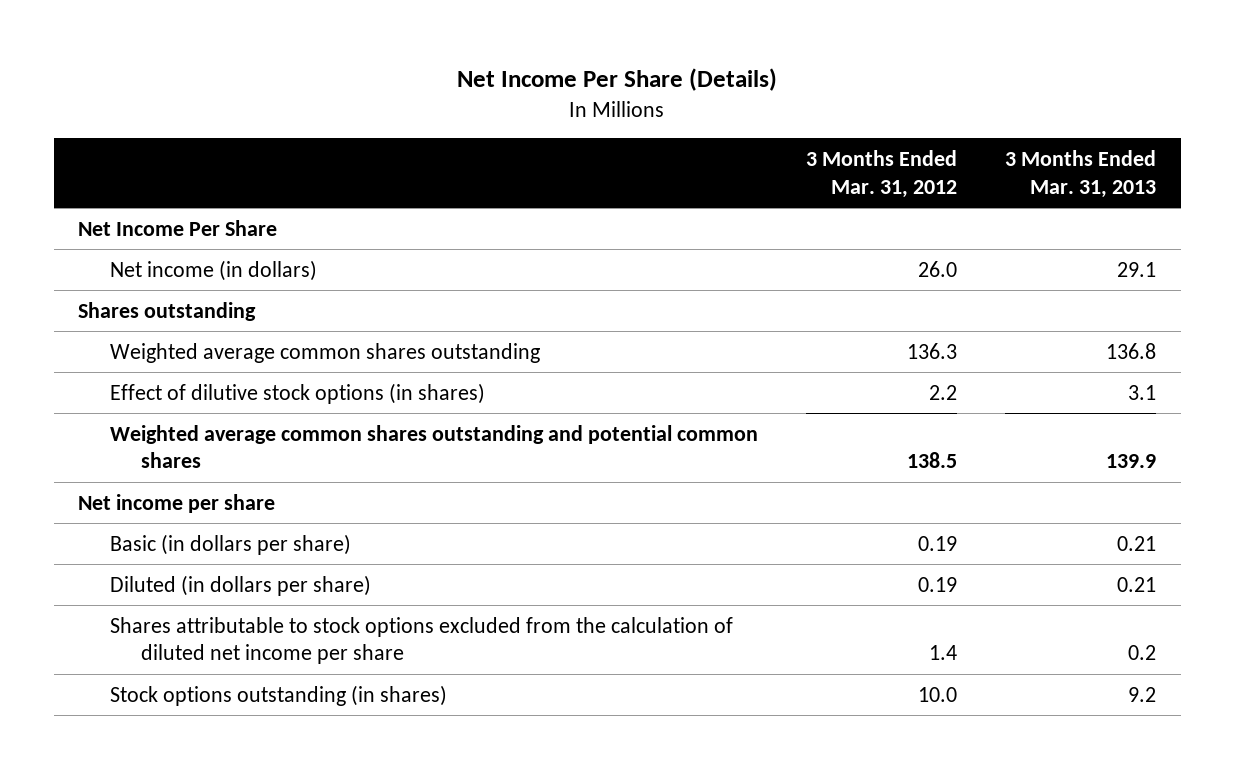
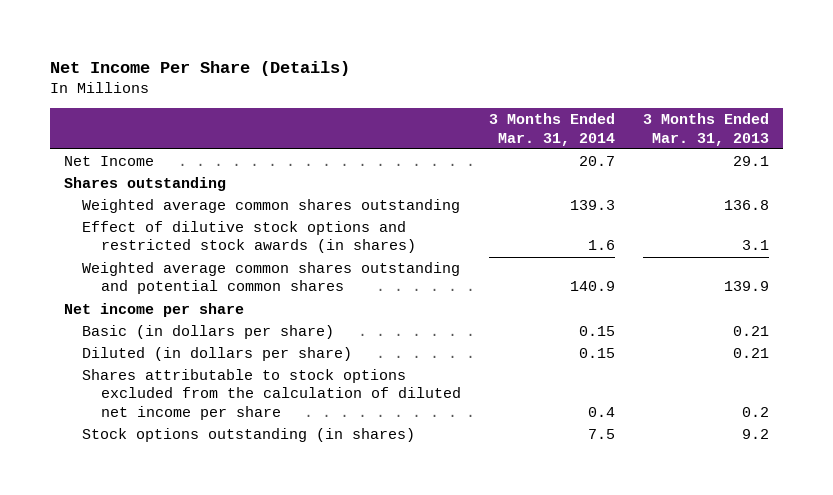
[806,149,958,198] 3 Months Ended Mar. 31, 2012 -> none
none -> [489,113,616,146] 3 Months Ended Mar. 31, 2014
[77,219,277,236] Net Income Per Share -> none
[109,259,317,281] Net income (in dollars) -> [63,156,154,167] Net Income
[109,382,485,404] Effect of dilutive stock options (in shares) -> [82,221,417,254] Effect of dilutive stock options and restricted stock awards (in shares)

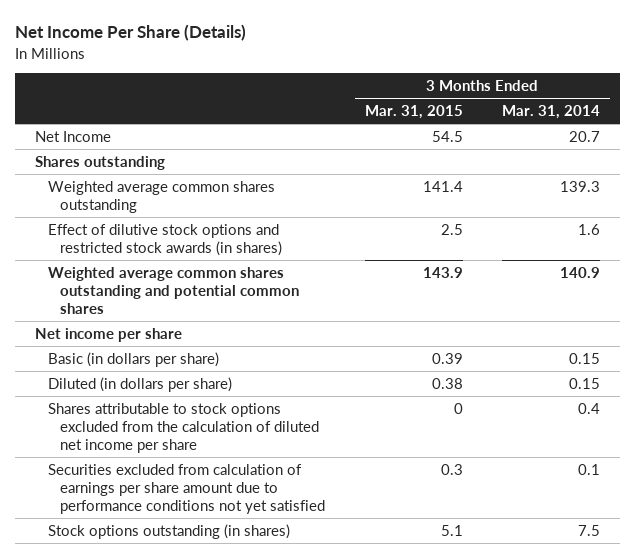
[643,113,770,146] 3 Months Ended Mar. 31, 2013 -> none
none -> [364,105,463,120] Mar. 31, 2015
none -> [47,463,326,514] Securities excluded from calculation of earnings per share amount due to performance conditions not yet satisfied

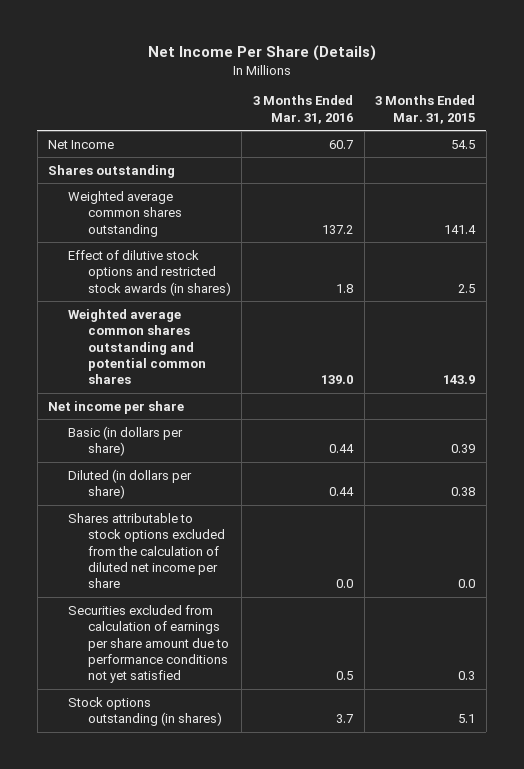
[502,105,601,120] Mar. 31, 2014 -> none
none -> [253,95,354,124] 3 Months Ended Mar. 31, 2016
[453,402,463,414] 0 -> [458,579,476,589] 0.0

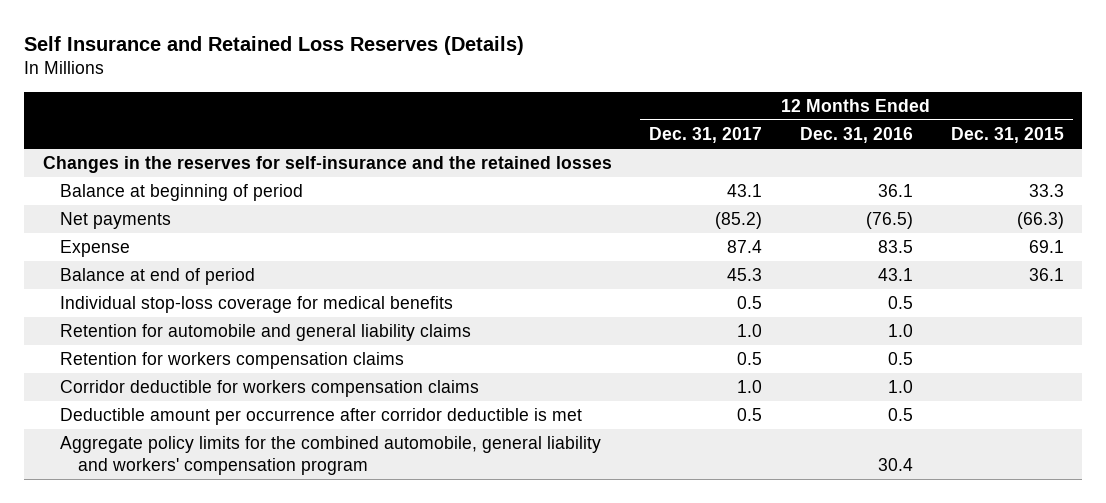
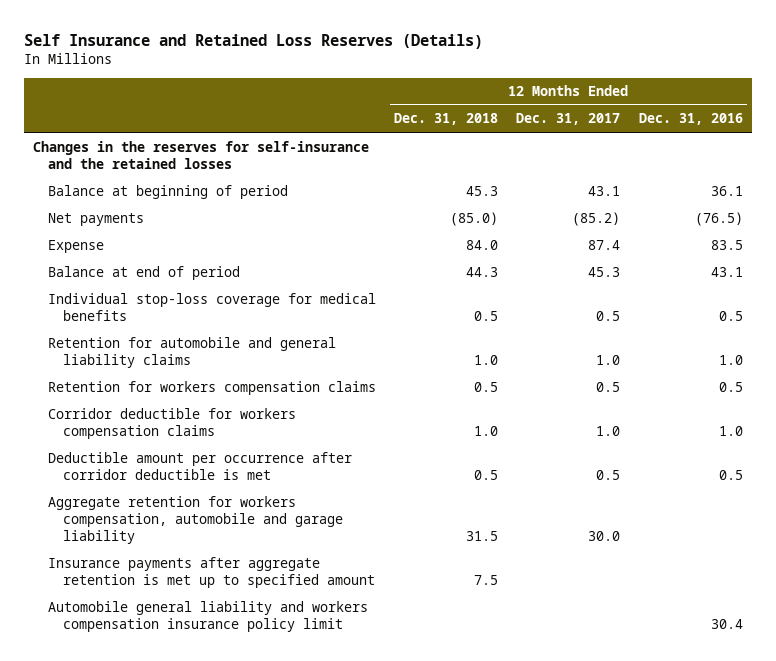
[950,126,1064,143] Dec. 31, 2015 -> none
none -> [394,113,499,126] Dec. 31, 2018
none -> [48,495,344,544] Aggregate retention for workers compensation, automobile and garage liability
none -> [48,556,376,588] Insurance payments after aggregate retention is met up to specified amount
[60,436,602,475] Aggregate policy limits for the combined automobile, general liability and workers' compensation program -> [48,600,369,632] Automobile general liability and workers compensation insurance policy limit

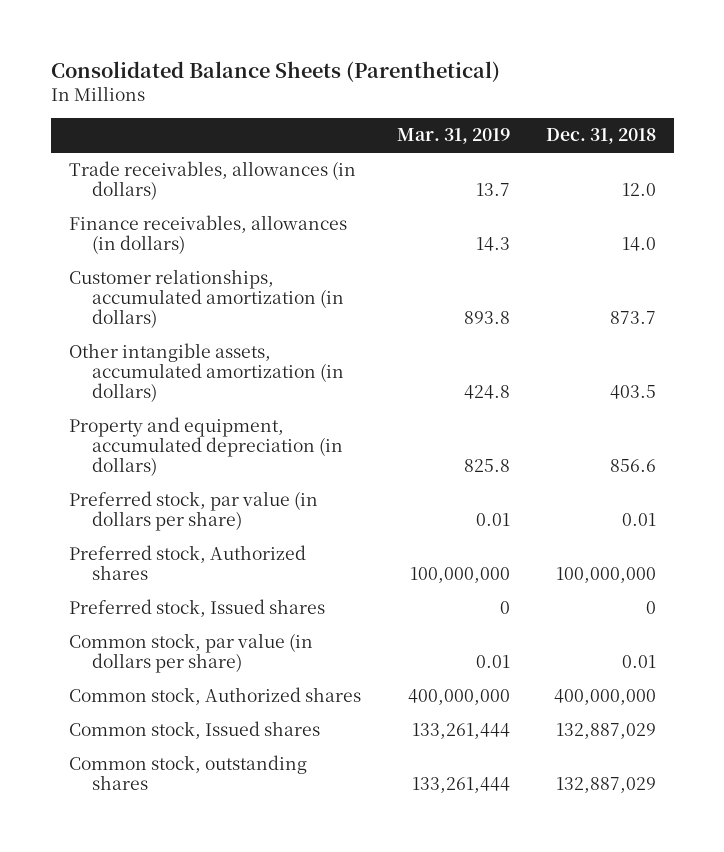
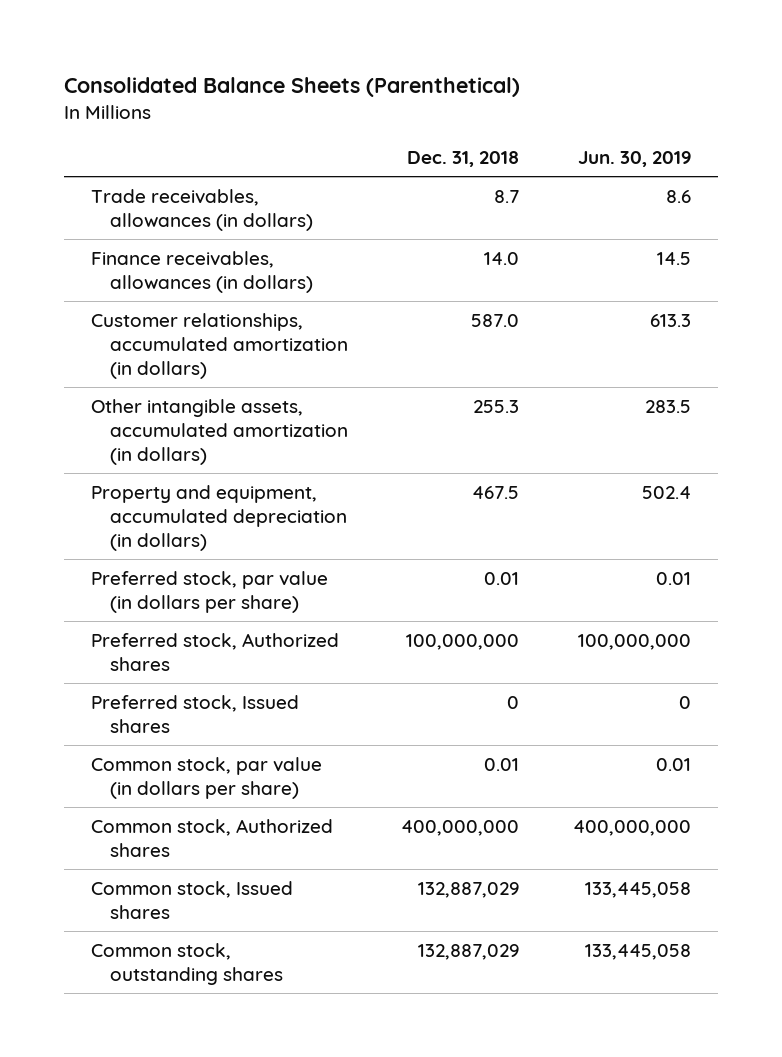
[396,128,510,145] Mar. 31, 2019 -> none
none -> [578,150,692,167] Jun. 30, 2019
[621,183,656,197] 12.0 -> [494,189,520,203] 8.7
[609,311,656,325] 873.7 -> [471,313,520,327] 587.0
[609,385,656,400] 403.5 -> [473,399,520,413] 255.3
[609,459,656,473] 856.6 -> [472,485,520,499] 467.5

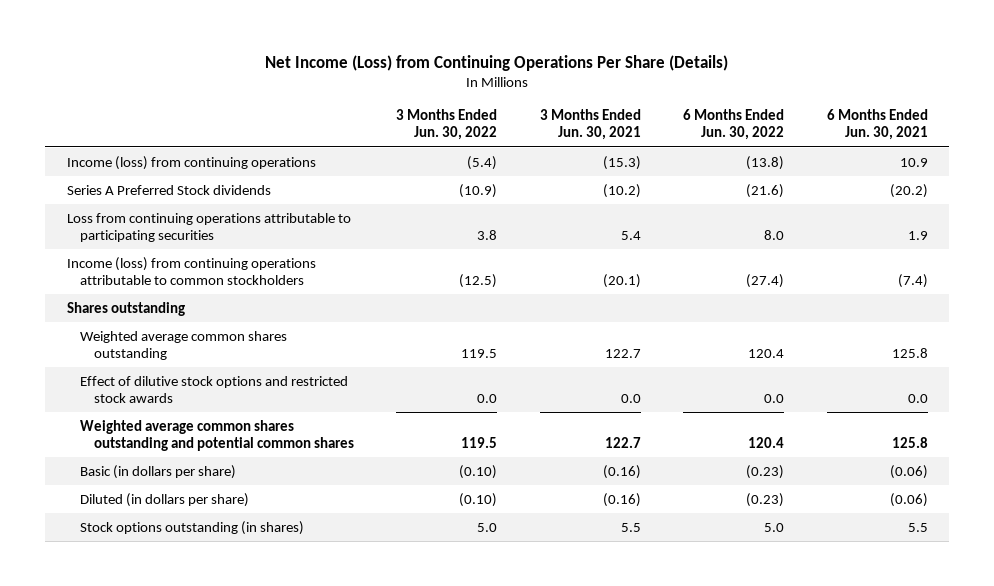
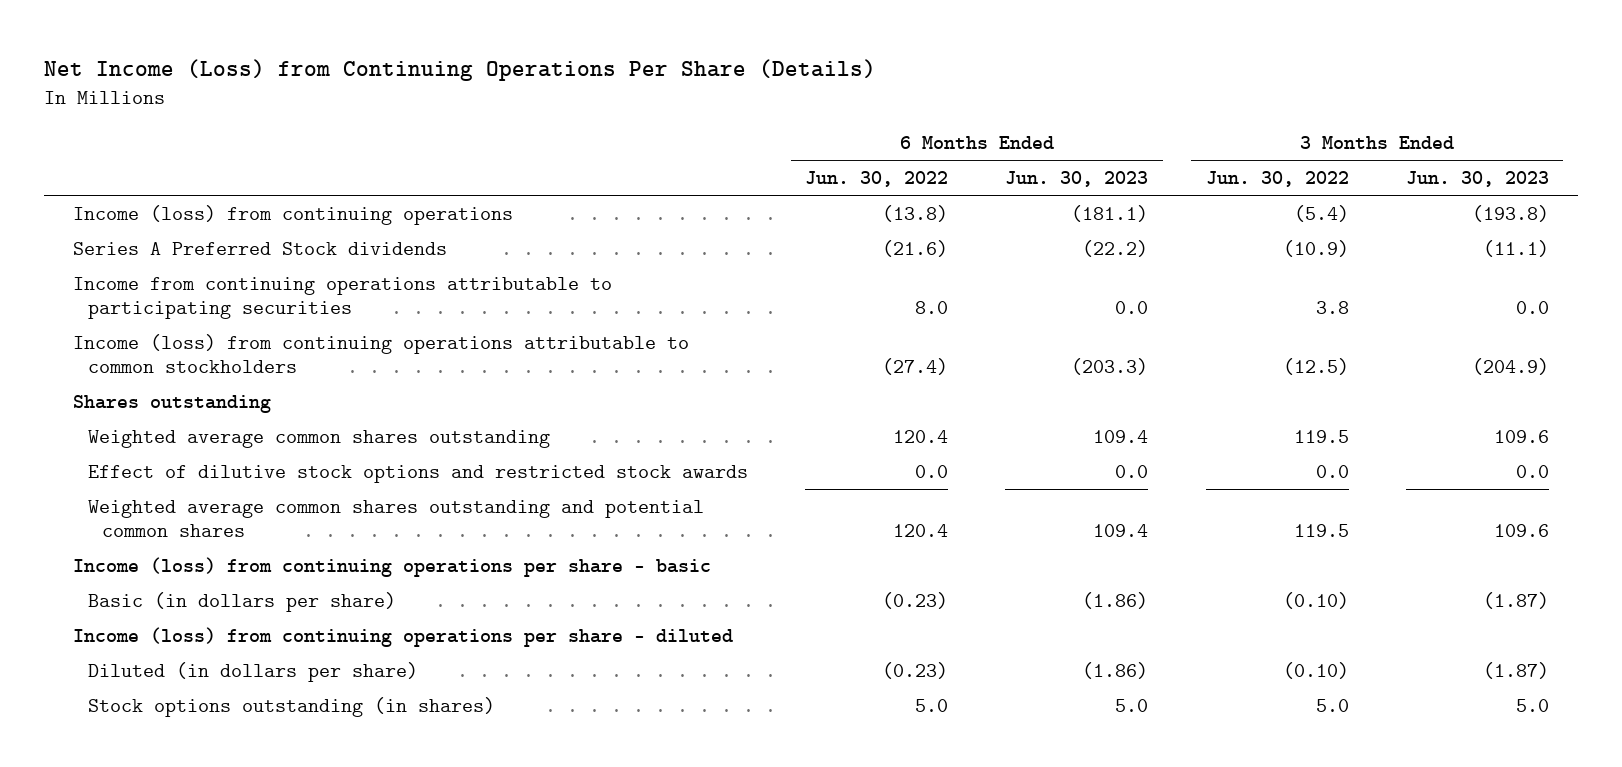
[539,109,641,141] 3 Months Ended Jun. 30, 2021 -> none
[826,109,928,141] 6 Months Ended Jun. 30, 2021 -> none
none -> [1005,170,1149,187] Jun. 30, 2023
none -> [1406,170,1550,187] Jun. 30, 2023
[66,212,351,242] Loss from continuing operations attributable to participating securities -> [72,276,612,319] Income from continuing operations attributable to participating securities
none -> [72,556,711,577] Income (loss) from continuing operations per share - basic
none -> [72,626,733,647] Income (loss) from continuing operations per share - diluted

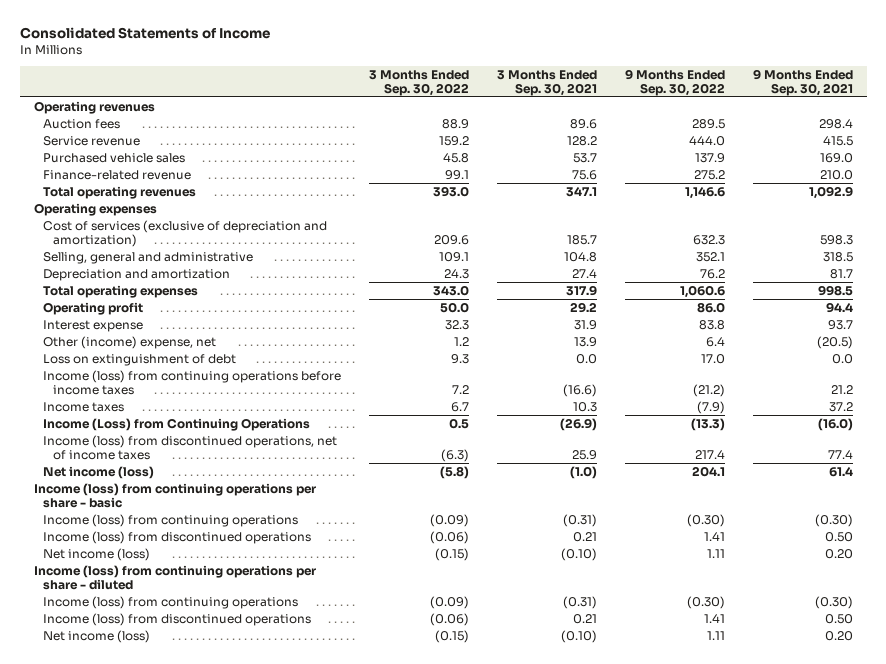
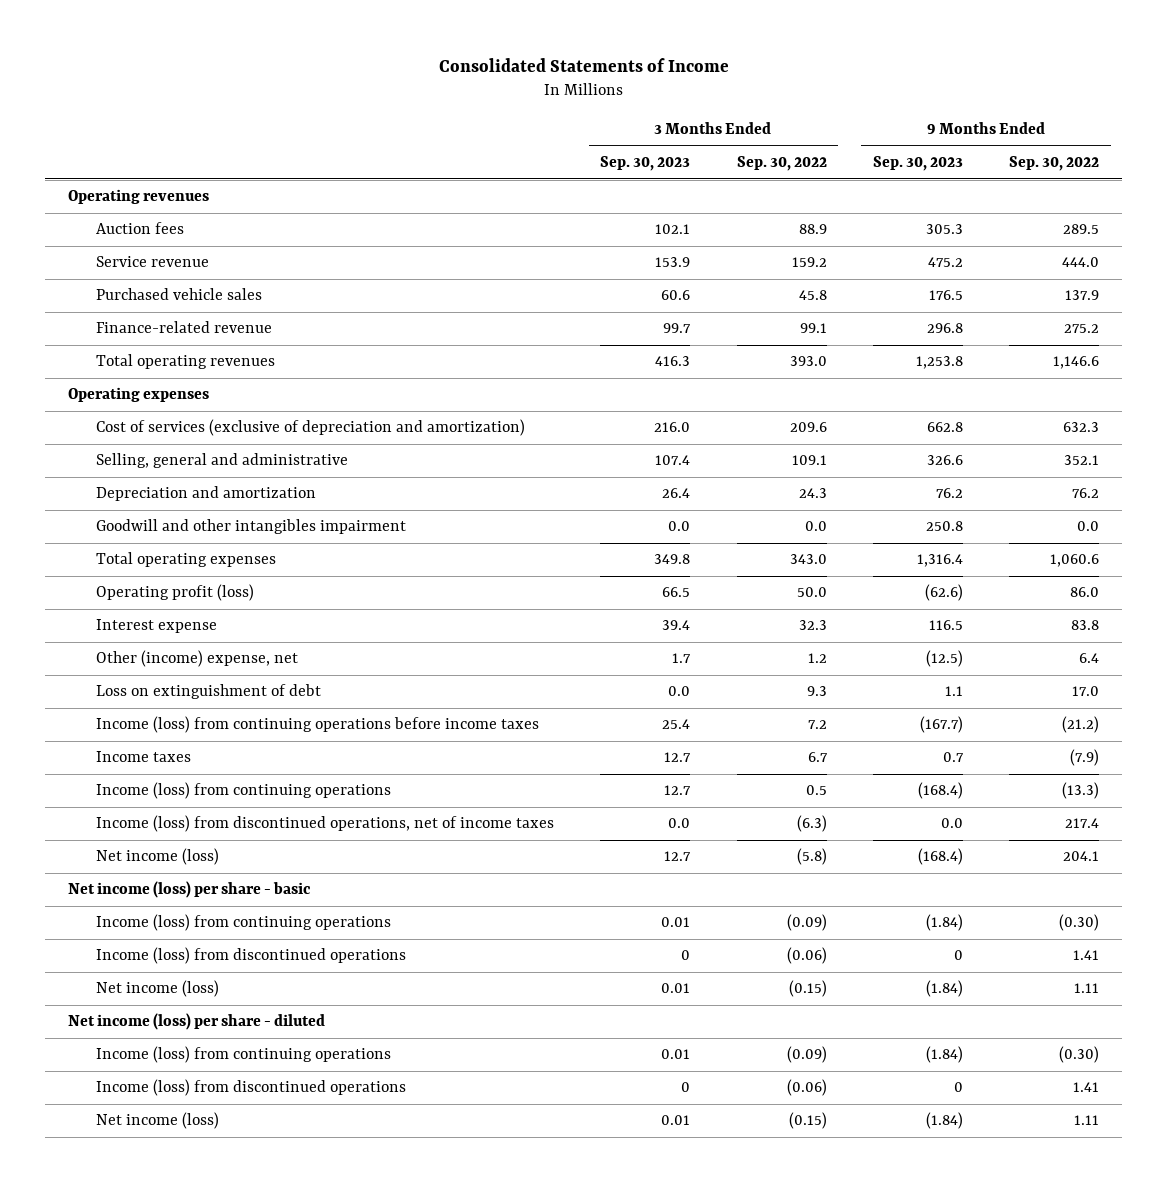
[497,69,598,96] 3 Months Ended Sep. 30, 2021 -> none
[752,68,853,96] 9 Months Ended Sep. 30, 2021 -> none
none -> [600,156,691,172] Sep. 30, 2023
none -> [872,156,963,172] Sep. 30, 2023
none -> [95,519,406,535] Goodwill and other intangibles impairment
[43,301,144,315] Operating profit -> [95,584,254,602] Operating profit (loss)
[43,417,311,431] Income (Loss) from Continuing Operations -> [95,782,391,800] Income (loss) from continuing operations
[33,482,316,508] Income (loss) from continuing operations per share - basic -> [68,881,311,899] Net income (loss) per share - basic
[33,564,316,590] Income (loss) from continuing operations per share - diluted -> [68,1013,326,1031] Net income (loss) per share - diluted

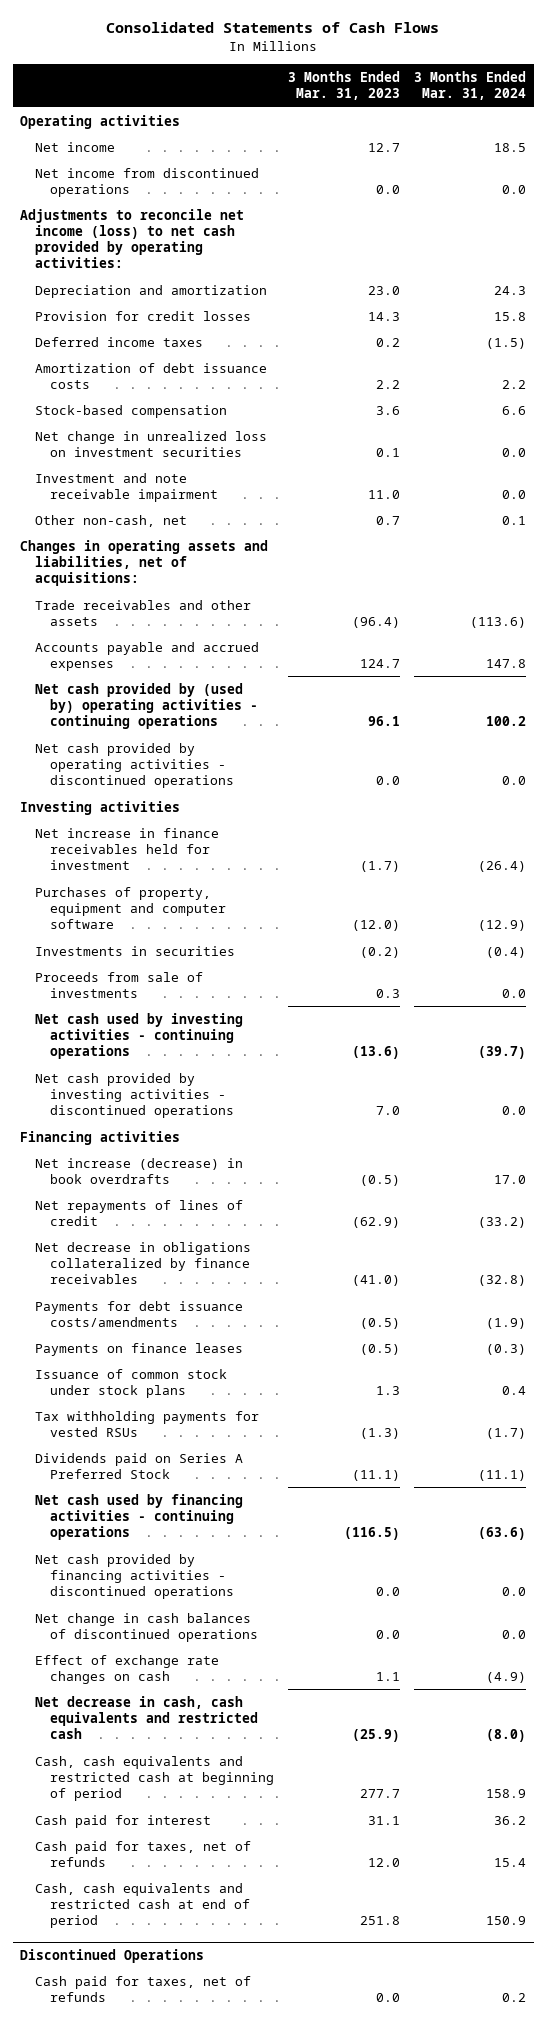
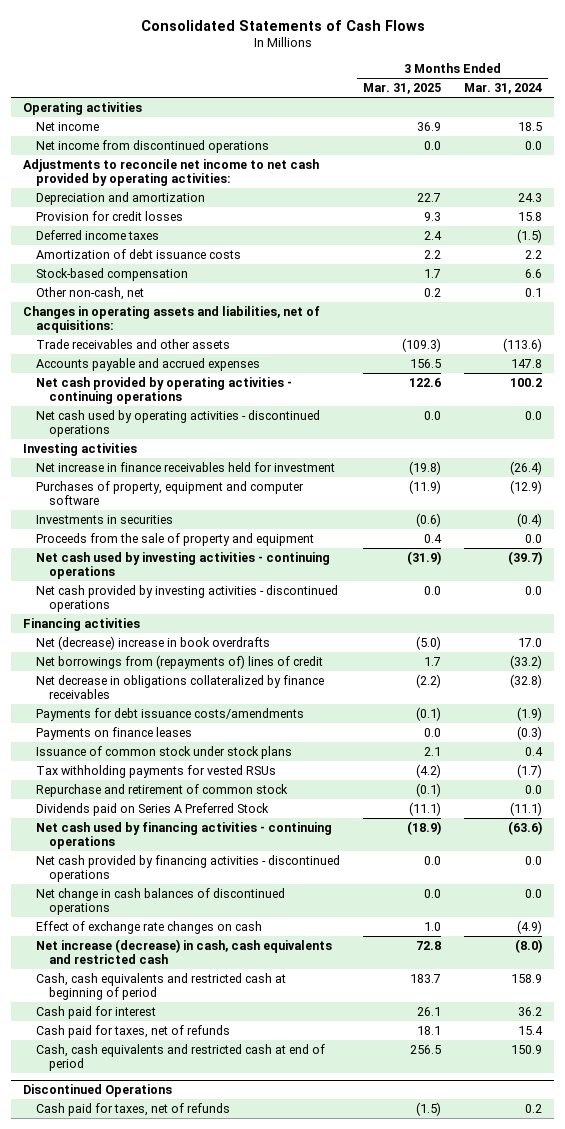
[287,71,400,101] 3 Months Ended Mar. 31, 2023 -> none
none -> [363,83,442,95] Mar. 31, 2025
[20,208,245,269] Adjustments to reconcile net income (loss) to net cash provided by operating activities: -> [22,158,319,187] Adjustments to reconcile net income to net cash provided by operating activities:
[34,430,267,458] Net change in unrealized loss on investment securities -> none
[34,472,218,503] Investment and note receivable impairment -> none
[34,682,258,730] Net cash provided by (used by) operating activities - continuing operations -> [35,376,292,405] Net cash provided by operating activities - continuing operations
[34,742,234,789] Net cash provided by operating activities - discontinued operations -> [35,409,320,438] Net cash used by operating activities - discontinued operations
[34,971,203,999] Proceeds from sale of investments -> none
none -> [35,532,314,546] Proceeds from the sale of property and equipment
[34,1157,243,1185] Net increase (decrease) in book overdrafts -> [35,635,270,650] Net (decrease) increase in book overdrafts
[34,1199,243,1227] Net repayments of lines of credit -> [35,654,323,669] Net borrowings from (repayments of) lines of credit
none -> [35,783,288,797] Repurchase and retirement of common stock
[34,1695,258,1740] Net decrease in cash, cash equivalents and restricted cash -> [35,938,332,965] Net increase (decrease) in cash, cash equivalents and restricted cash

